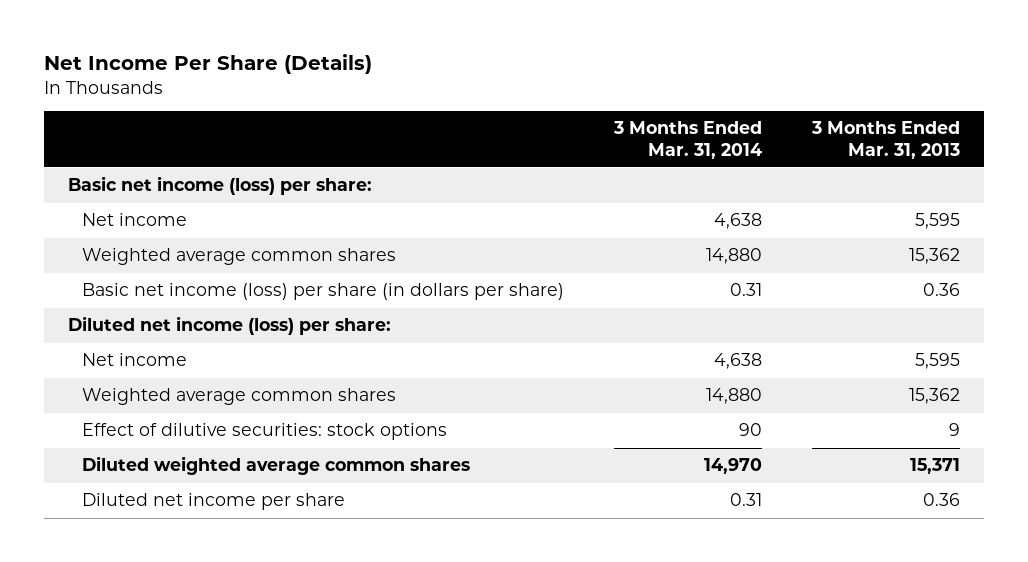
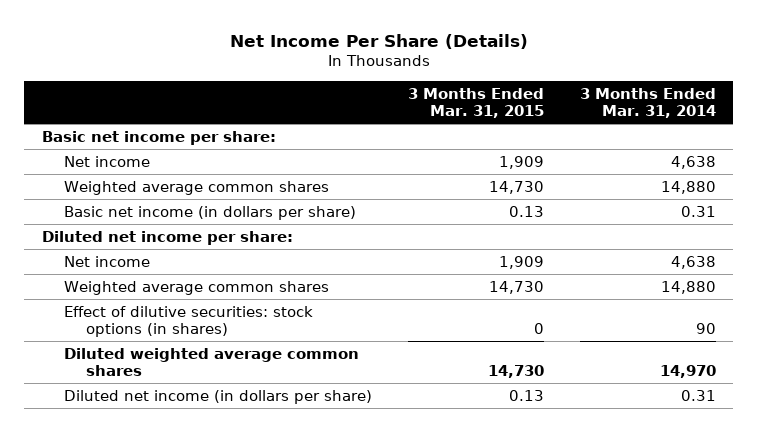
[810,121,960,159] 3 Months Ended Mar. 31, 2013 -> none
none -> [407,87,544,118] 3 Months Ended Mar. 31, 2015
[68,176,373,196] Basic net income (loss) per share: -> [42,130,277,145] Basic net income per share:
[82,283,565,301] Basic net income (loss) per share (in dollars per share) -> [64,205,357,220] Basic net income (in dollars per share)
[68,316,392,336] Diluted net income (loss) per share: -> [42,230,294,245] Diluted net income per share:
[82,423,448,441] Effect of dilutive securities: stock options -> [64,305,314,337] Effect of dilutive securities: stock options (in shares)
[82,493,346,511] Diluted net income per share -> [64,389,373,404] Diluted net income (in dollars per share)

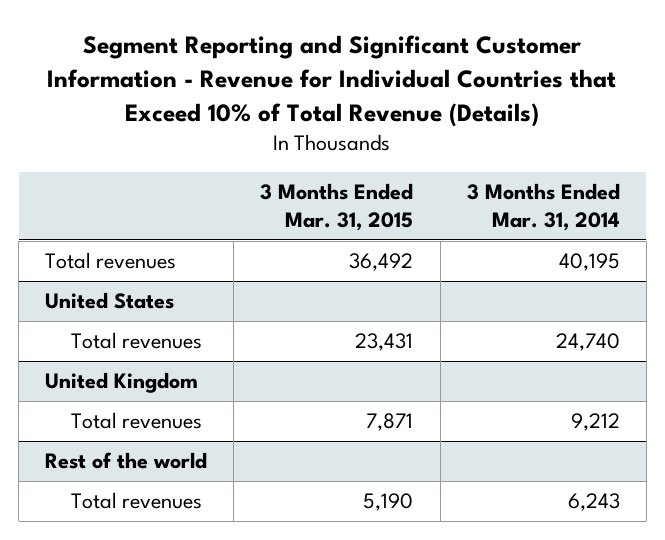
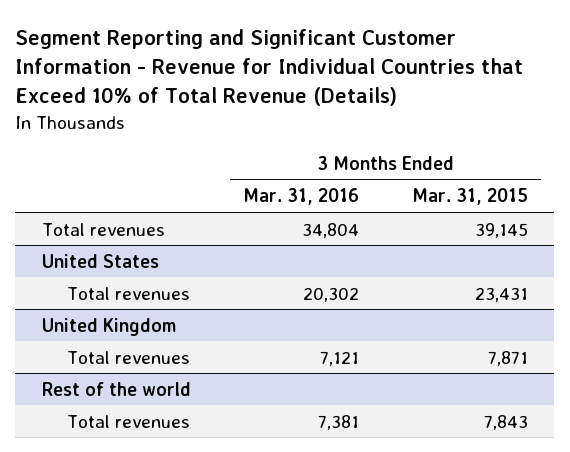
[466,183,620,232] 3 Months Ended Mar. 31, 2014 -> none
none -> [243,188,360,206] Mar. 31, 2016
[349,252,414,271] 36,492 -> [475,222,529,238] 39,145
[363,492,414,511] 5,190 -> [484,414,529,430] 7,843

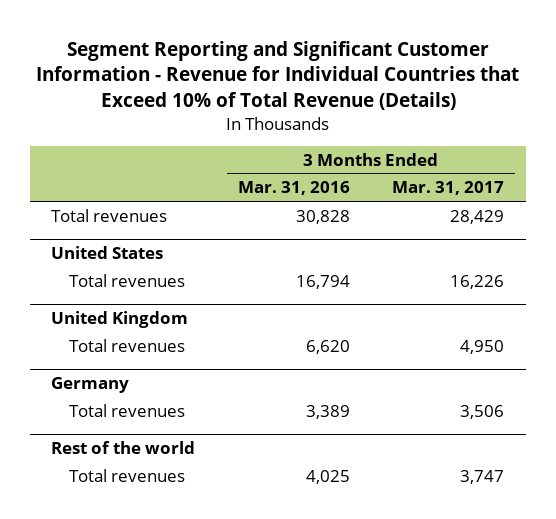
[412,188,529,206] Mar. 31, 2015 -> none
none -> [392,181,505,196] Mar. 31, 2017
[302,222,360,238] 34,804 -> [295,209,350,224] 30,828
[303,286,360,302] 20,302 -> [295,274,350,289] 16,794
[320,350,360,366] 7,121 -> [305,339,350,354] 6,620
none -> [51,376,130,393] Germany
none -> [68,403,185,417] Total revenues
[318,414,360,430] 7,381 -> [305,469,350,484] 4,025

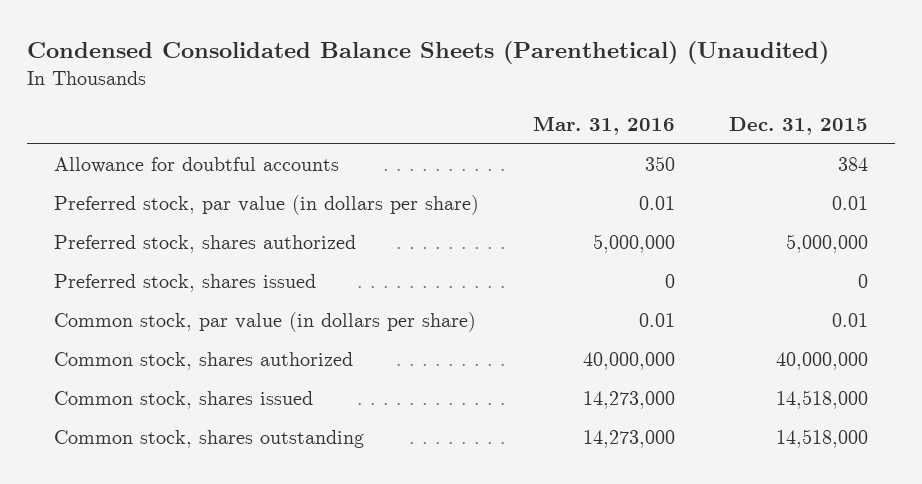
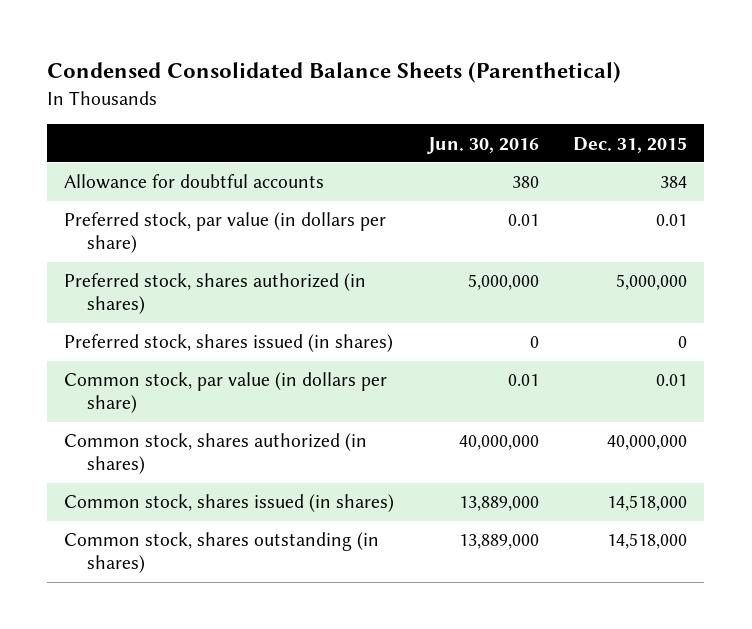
[26,41,829,65] Condensed Consolidated Balance Sheets (Parenthetical) (Unaudited) -> [47,62,622,84] Condensed Consolidated Balance Sheets (Parenthetical)
[532,116,675,136] Mar. 31, 2016 -> none
none -> [427,136,540,154] Jun. 30, 2016
[53,235,356,254] Preferred stock, shares authorized -> [64,273,367,315] Preferred stock, shares authorized (in shares)
[53,274,316,293] Preferred stock, shares issued -> [64,334,394,353] Preferred stock, shares issued (in shares)
[53,352,353,371] Common stock, shares authorized -> [64,433,368,475] Common stock, shares authorized (in shares)
[53,391,313,410] Common stock, shares issued -> [64,494,395,513] Common stock, shares issued (in shares)
[53,430,364,449] Common stock, shares outstanding -> [64,532,380,574] Common stock, shares outstanding (in shares)

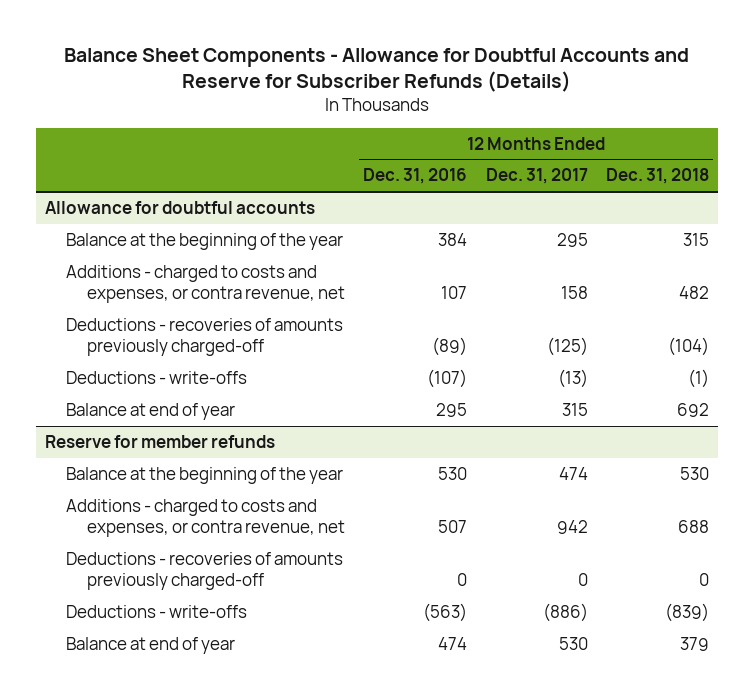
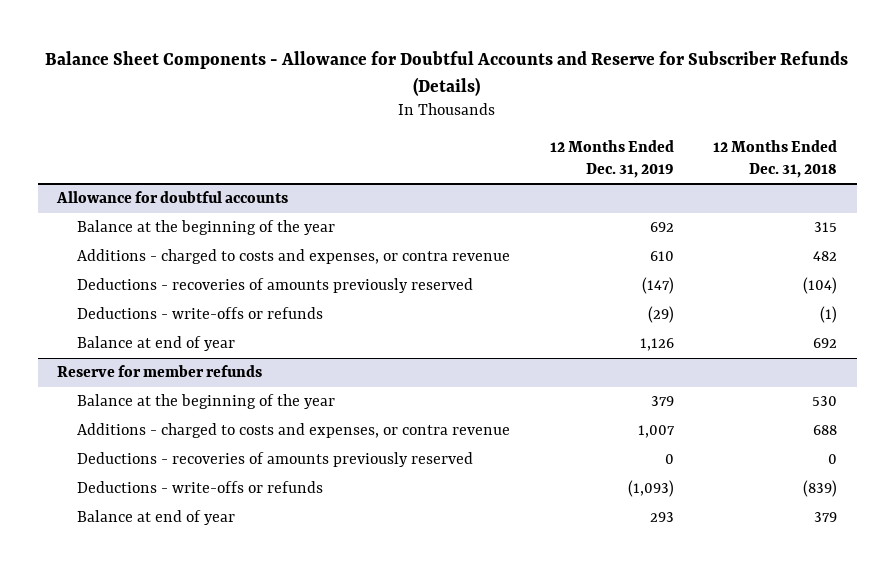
[363,168,468,185] Dec. 31, 2016 -> none
[485,168,588,185] Dec. 31, 2017 -> none
none -> [549,139,674,178] 12 Months Ended Dec. 31, 2019
[65,264,345,303] Additions - charged to costs and expenses, or contra revenue, net -> [77,249,511,265] Additions - charged to costs and expenses, or contra revenue
[65,317,343,356] Deductions - recoveries of amounts previously charged-off -> [77,278,474,294] Deductions - recoveries of amounts previously reserved
[65,370,247,384] Deductions - write-offs -> [77,307,324,320] Deductions - write-offs or refunds
[65,498,345,537] Additions - charged to costs and expenses, or contra revenue, net -> [77,423,511,439] Additions - charged to costs and expenses, or contra revenue
[65,551,343,590] Deductions - recoveries of amounts previously charged-off -> [77,452,474,468] Deductions - recoveries of amounts previously reserved
[65,604,247,618] Deductions - write-offs -> [77,481,324,494] Deductions - write-offs or refunds

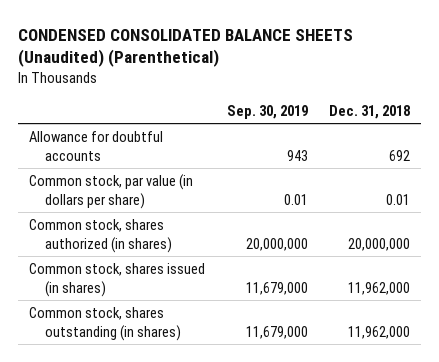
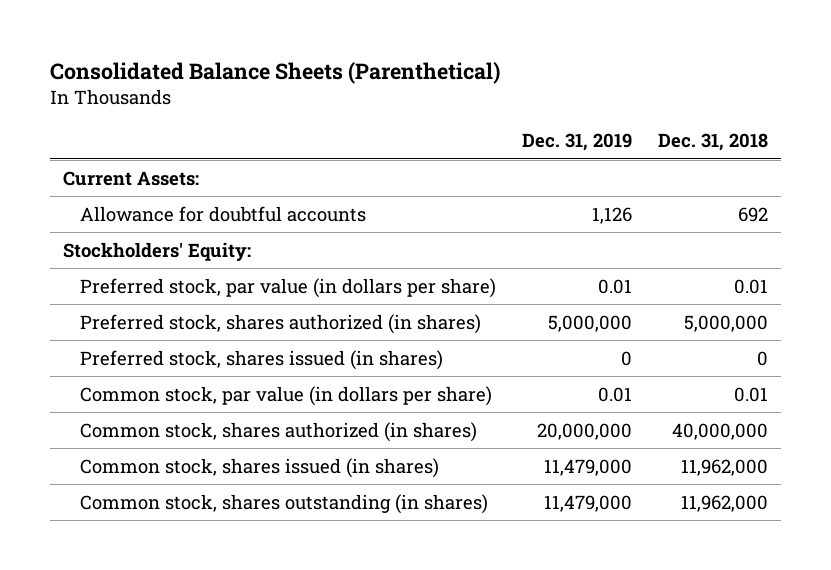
[17,28,353,68] CONDENSED CONSOLIDATED BALANCE SHEETS (Unaudited) (Parenthetical) -> [50,61,501,84] Consolidated Balance Sheets (Parenthetical)
[226,104,308,119] Sep. 30, 2019 -> none
none -> [521,133,632,152] Dec. 31, 2019
none -> [63,170,200,186] Current Assets:
none -> [63,241,252,261] Stockholders' Equity:
none -> [79,277,496,298] Preferred stock, par value (in dollars per share)
none -> [79,313,481,334] Preferred stock, shares authorized (in shares)
none -> [79,349,443,370] Preferred stock, shares issued (in shares)
[348,237,411,251] 20,000,000 -> [671,422,768,440] 40,000,000

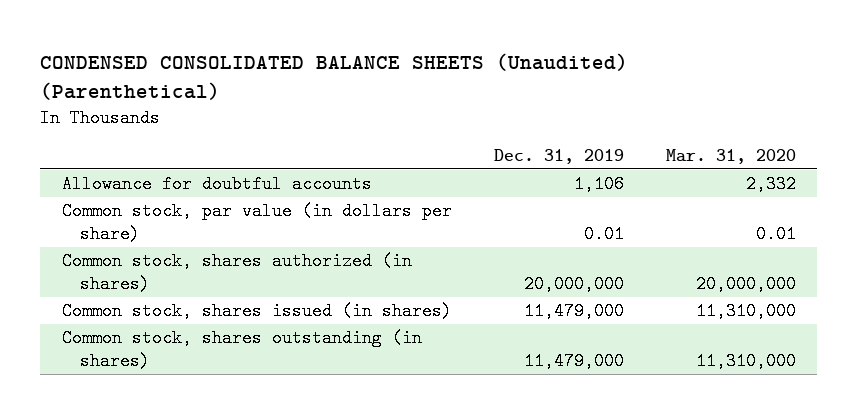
[50,61,501,84] Consolidated Balance Sheets (Parenthetical) -> [40,53,629,100] CONDENSED CONSOLIDATED BALANCE SHEETS (Unaudited) (Parenthetical)
[657,133,768,152] Dec. 31, 2018 -> none
none -> [666,148,797,164] Mar. 31, 2020
[63,170,200,186] Current Assets: -> none
[63,241,252,261] Stockholders' Equity: -> none
[79,277,496,298] Preferred stock, par value (in dollars per share) -> none
[79,313,481,334] Preferred stock, shares authorized (in shares) -> none
[79,349,443,370] Preferred stock, shares issued (in shares) -> none
[591,206,632,224] 1,126 -> [573,175,624,194] 1,106

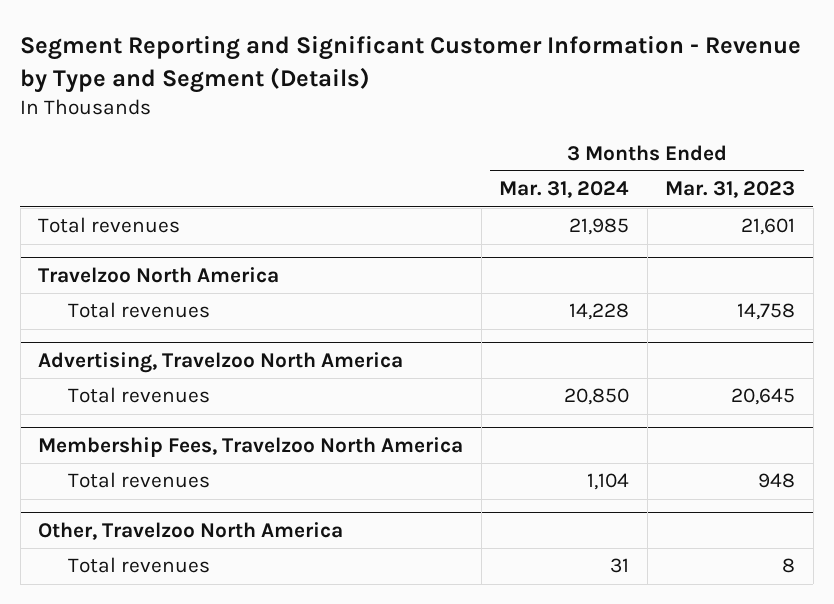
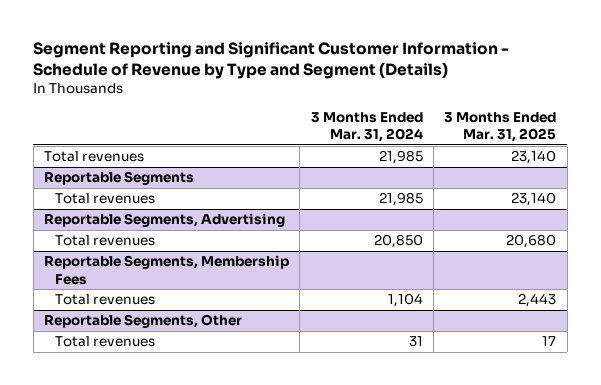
[20,35,802,93] Segment Reporting and Significant Customer Information - Revenue by Type and Segment (Details) -> [33,42,510,80] Segment Reporting and Significant Customer Information - Schedule of Revenue by Type and Segment (Details)
[665,181,796,199] Mar. 31, 2023 -> none
none -> [444,112,557,143] 3 Months Ended Mar. 31, 2025
[38,266,280,283] Travelzoo North America -> none
[38,351,404,373] Advertising, Travelzoo North America -> none
none -> [44,171,195,186] Reportable Segments
[569,303,630,321] 14,228 -> [378,192,423,207] 21,985
none -> [44,213,286,228] Reportable Segments, Advertising
[38,436,464,457] Membership Fees, Travelzoo North America -> none
none -> [44,255,290,285] Reportable Segments, Membership Fees
[38,521,344,540] Other, Travelzoo North America -> none
none -> [44,314,243,329] Reportable Segments, Other

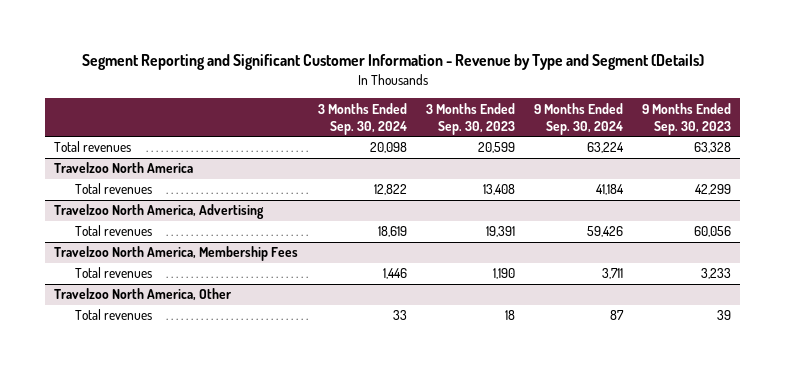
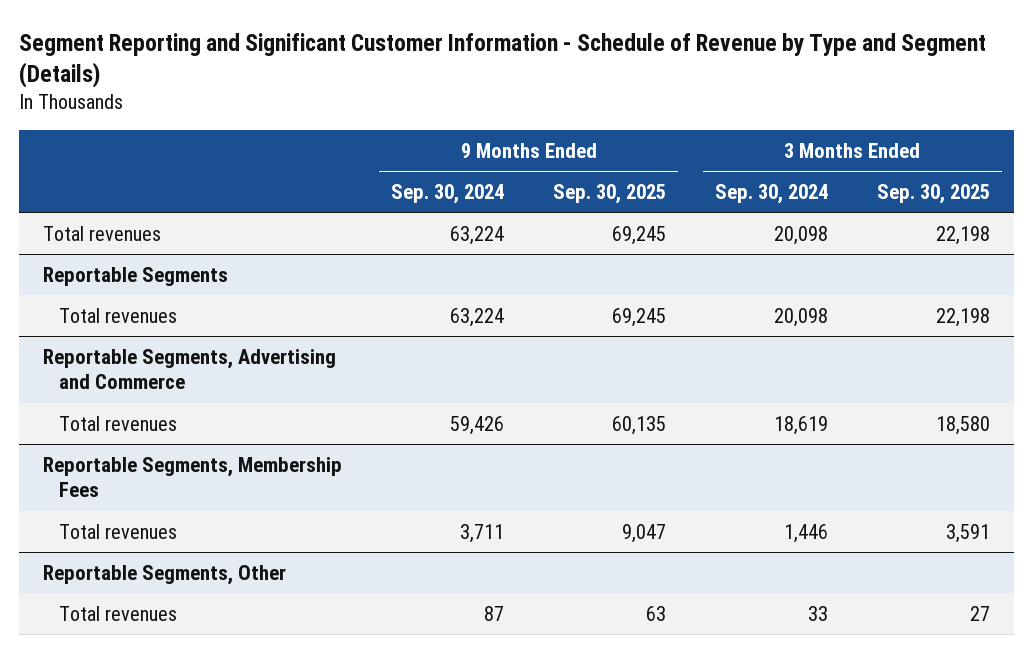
[81,54,704,71] Segment Reporting and Significant Customer Information - Revenue by Type and Segment (Details) -> [18,32,986,89] Segment Reporting and Significant Customer Information - Schedule of Revenue by Type and Segment (Details)
[425,102,515,135] 3 Months Ended Sep. 30, 2023 -> none
[641,102,731,135] 9 Months Ended Sep. 30, 2023 -> none
none -> [553,183,667,204] Sep. 30, 2025
none -> [876,183,990,204] Sep. 30, 2025
[54,162,194,174] Travelzoo North America -> none
[54,204,265,220] Travelzoo North America, Advertising -> none
none -> [43,266,229,286] Reportable Segments
[373,184,407,196] 12,822 -> [774,307,829,327] 20,098
[595,184,624,196] 41,184 -> [450,307,505,327] 63,224
none -> [43,348,337,390] Reportable Segments, Advertising and Commerce
[54,246,299,262] Travelzoo North America, Membership Fees -> none
none -> [43,456,343,498] Reportable Segments, Membership Fees
[54,288,233,302] Travelzoo North America, Other -> none
none -> [43,564,287,585] Reportable Segments, Other

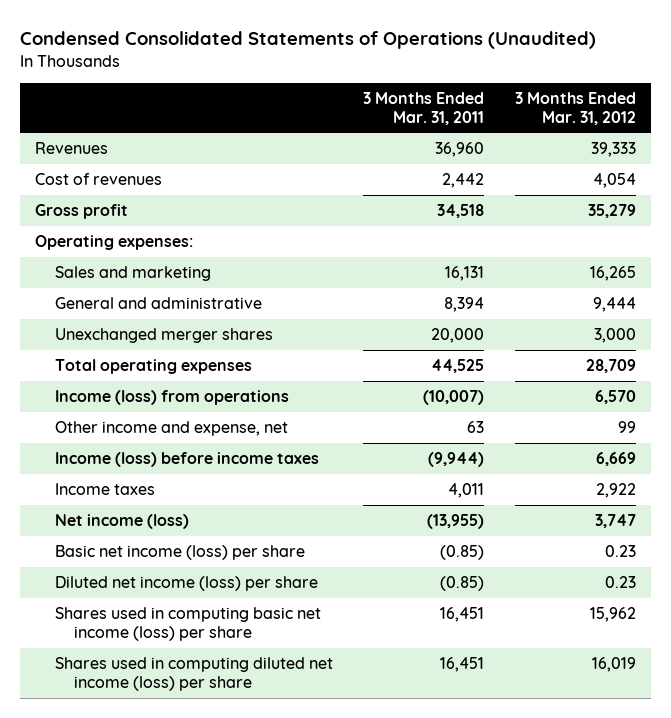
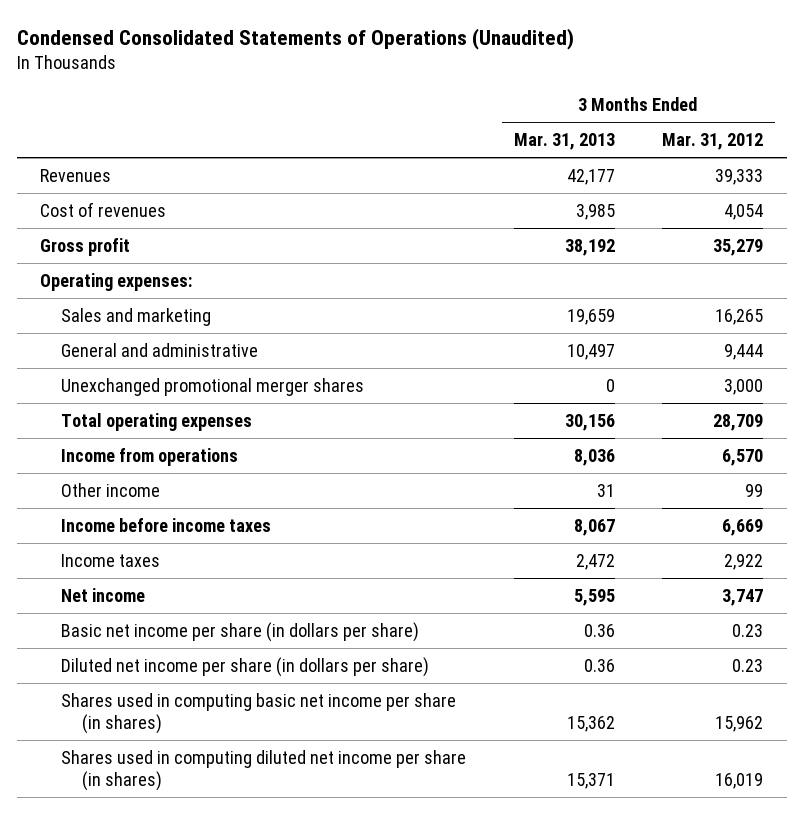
[363,91,485,125] 3 Months Ended Mar. 31, 2011 -> none
none -> [513,133,615,151] Mar. 31, 2013
[54,328,273,344] Unexchanged merger shares -> [61,377,365,396] Unexchanged promotional merger shares
[54,390,289,406] Income (loss) from operations -> [61,447,239,466] Income from operations
[54,421,288,437] Other income and expense, net -> [61,482,161,497] Other income
[54,452,319,468] Income (loss) before income taxes -> [61,517,272,532] Income before income taxes
[54,514,189,530] Net income (loss) -> [61,587,146,602] Net income
[54,545,305,561] Basic net income (loss) per share -> [61,621,420,642] Basic net income per share (in dollars per share)
[54,576,318,592] Diluted net income (loss) per share -> [61,656,430,677] Diluted net income per share (in dollars per share)
[54,607,321,641] Shares used in computing basic net income (loss) per share -> [61,692,457,735] Shares used in computing basic net income per share (in shares)
[54,657,333,691] Shares used in computing diluted net income (loss) per share -> [61,749,467,792] Shares used in computing diluted net income per share (in shares)

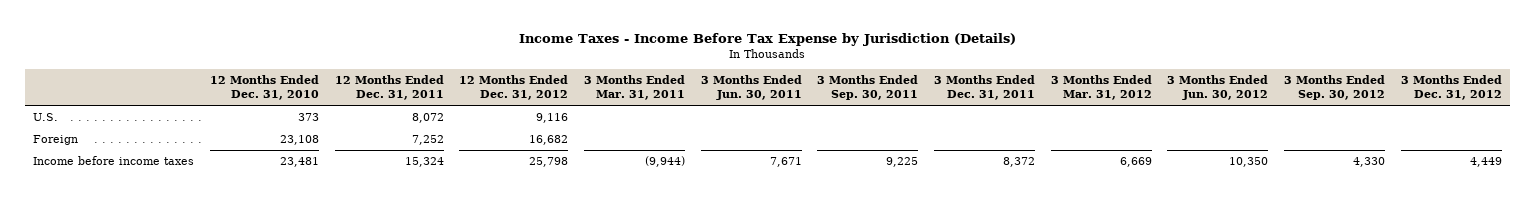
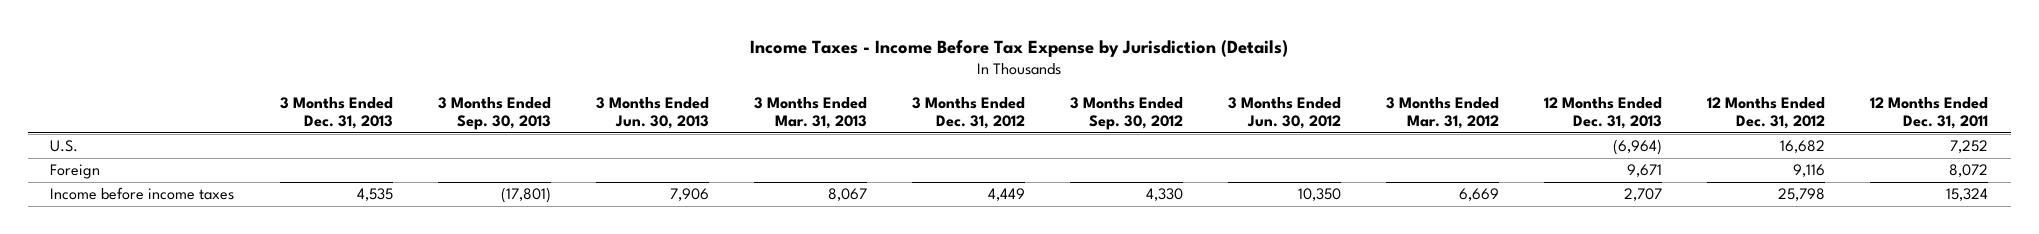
[209,74,319,101] 12 Months Ended Dec. 31, 2010 -> none
[583,74,685,101] 3 Months Ended Mar. 31, 2011 -> none
[700,74,802,101] 3 Months Ended Jun. 30, 2011 -> none
[817,74,919,101] 3 Months Ended Sep. 30, 2011 -> none
[934,74,1036,101] 3 Months Ended Dec. 31, 2011 -> none
none -> [279,96,393,130] 3 Months Ended Dec. 31, 2013
none -> [437,96,551,131] 3 Months Ended Sep. 30, 2013
none -> [595,96,709,130] 3 Months Ended Jun. 30, 2013
none -> [753,96,867,130] 3 Months Ended Mar. 31, 2013
none -> [1544,96,1663,130] 12 Months Ended Dec. 31, 2013
[411,113,444,124] 8,072 -> [1950,140,1989,154] 7,252
[536,113,569,124] 9,116 -> [1780,140,1826,154] 16,682
[411,135,444,146] 7,252 -> [1949,164,1989,178] 8,072
[529,135,569,146] 16,682 -> [1793,164,1826,178] 9,116

